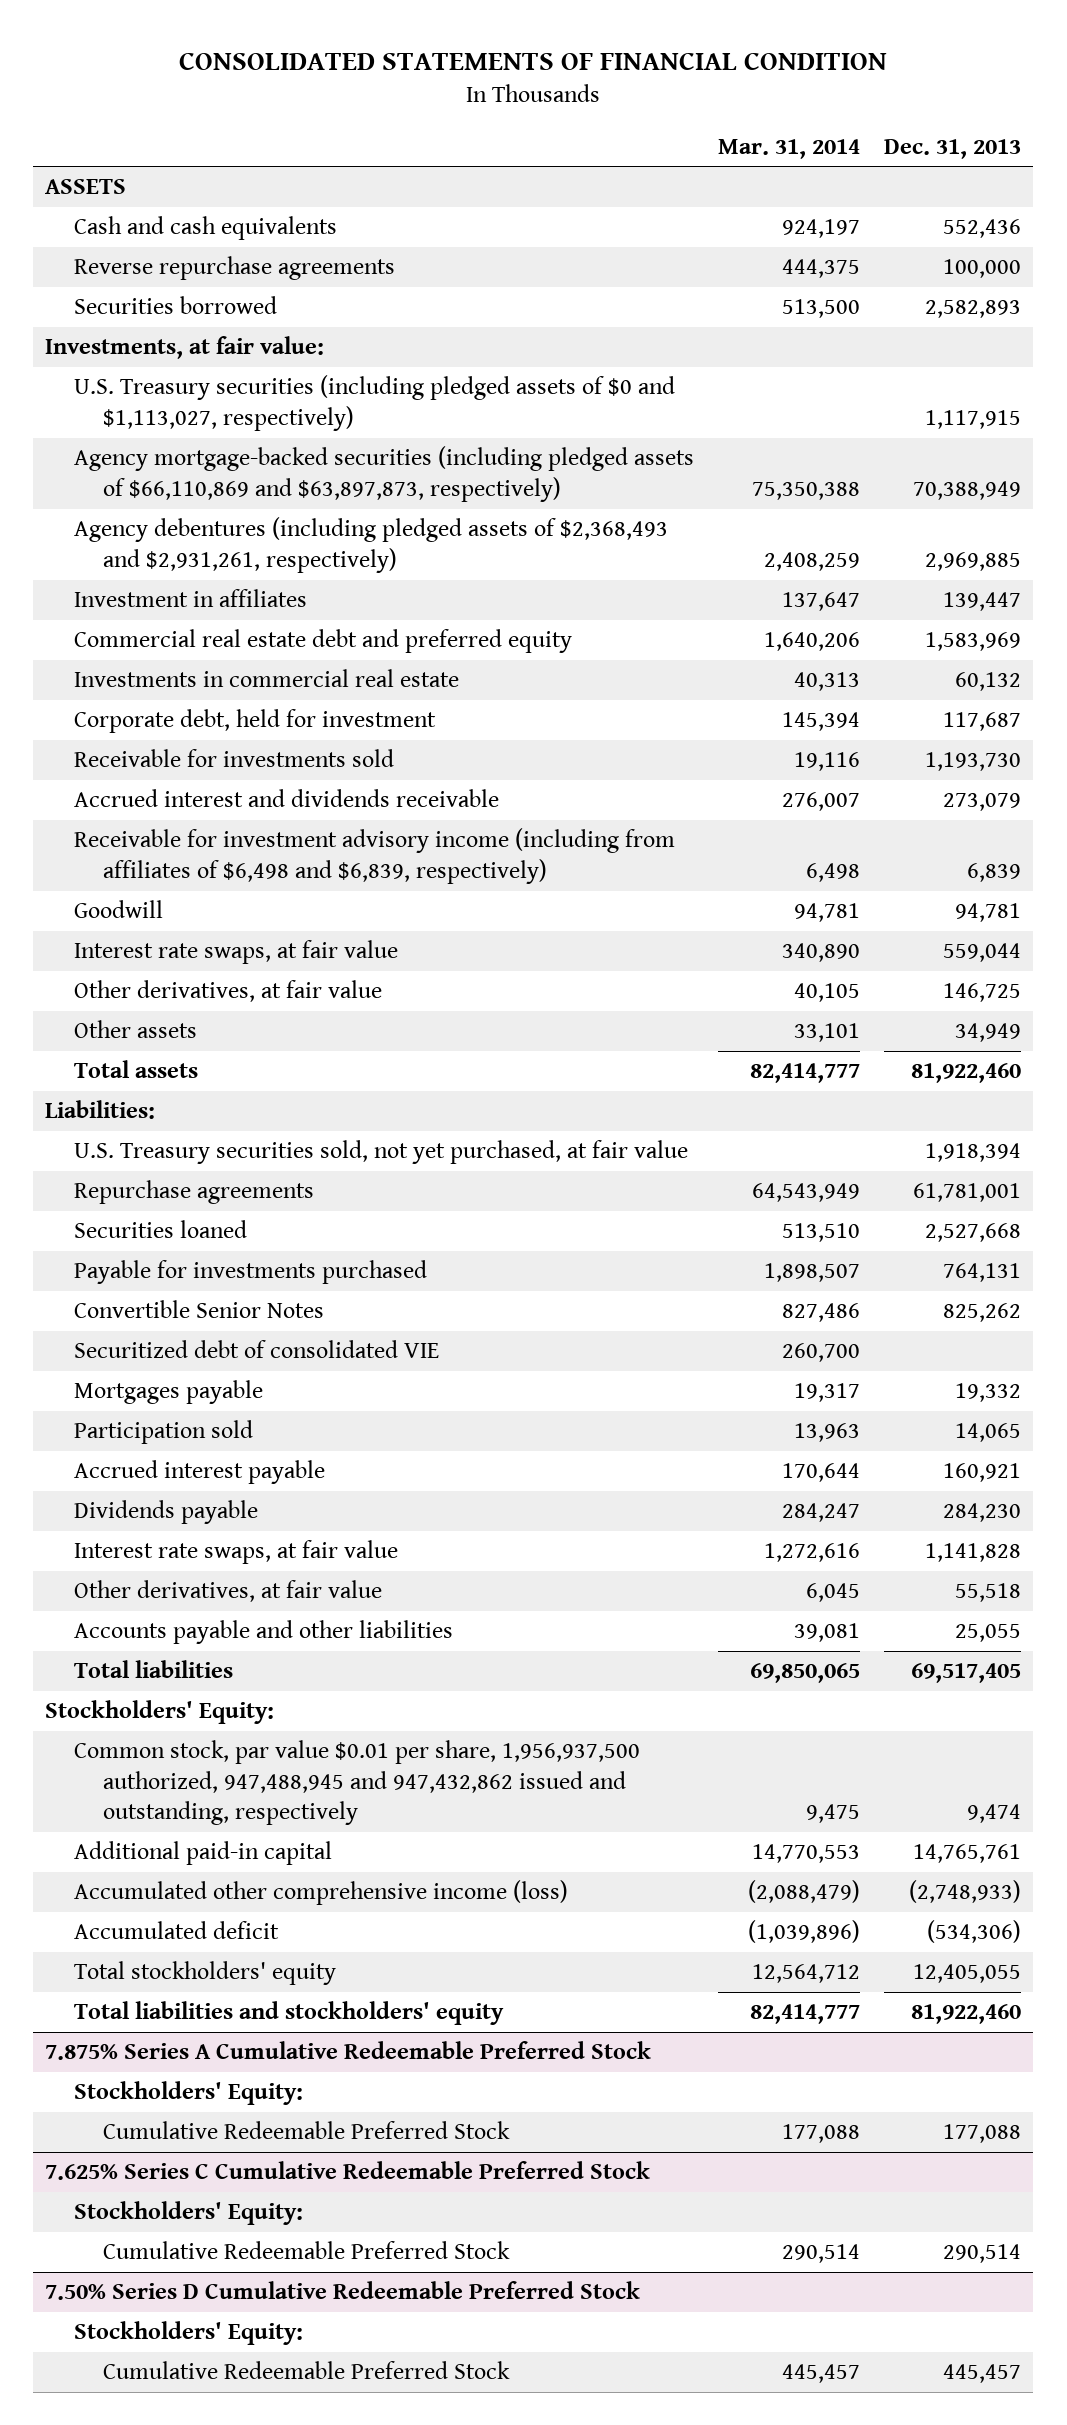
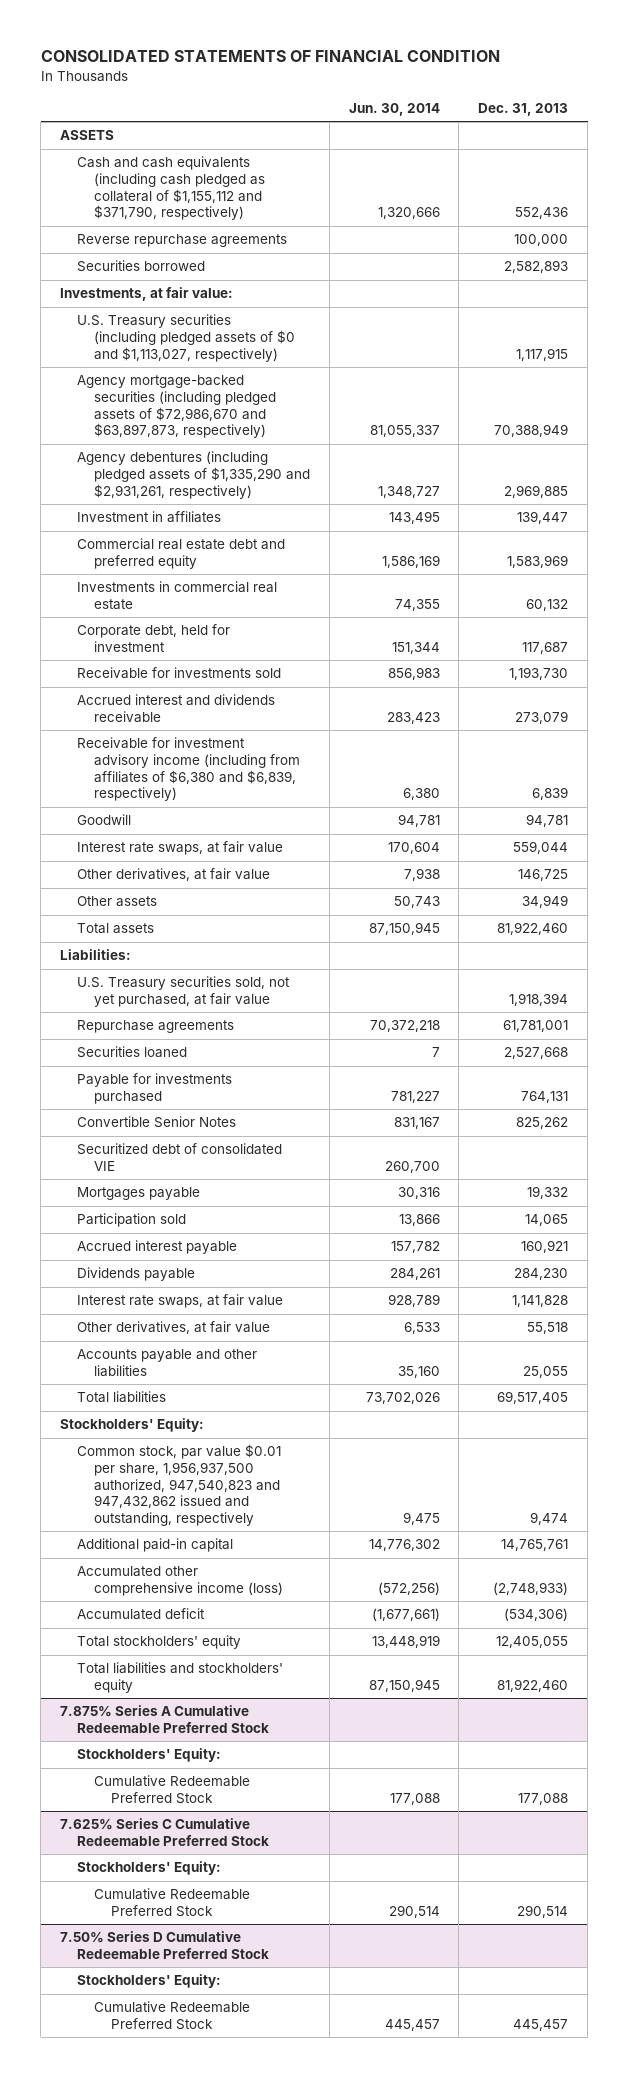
[718,138,861,159] Mar. 31, 2014 -> none
none -> [348,102,440,116] Jun. 30, 2014
[74,216,338,241] Cash and cash equivalents -> [77,156,265,221] Cash and cash equivalents (including cash pledged as collateral of $1,155,112 and $371,790, respectively)
[74,446,695,502] Agency mortgage-backed securities (including pledged assets of $66,110,869 and $63,897,873, respectively) -> [77,375,276,439] Agency mortgage-backed securities (including pledged assets of $72,986,670 and $63,897,873, respectively)
[74,517,669,573] Agency debentures (including pledged assets of $2,368,493 and $2,931,261, respectively) -> [77,451,310,499] Agency debentures (including pledged assets of $1,335,290 and $2,931,261, respectively)
[74,828,676,884] Receivable for investment advisory income (including from affiliates of $6,498 and $6,839, respectively) -> [77,737,300,802] Receivable for investment advisory income (including from affiliates of $6,380 and $6,839, respectively)
[74,1740,641,1826] Common stock, par value $0.01 per share, 1,956,937,500 authorized, 947,488,945 and 947,432,862 issued and outstanding, respectively -> [77,1444,282,1526] Common stock, par value $0.01 per share, 1,956,937,500 authorized, 947,540,823 and 947,432,862 issued and outstanding, respectively

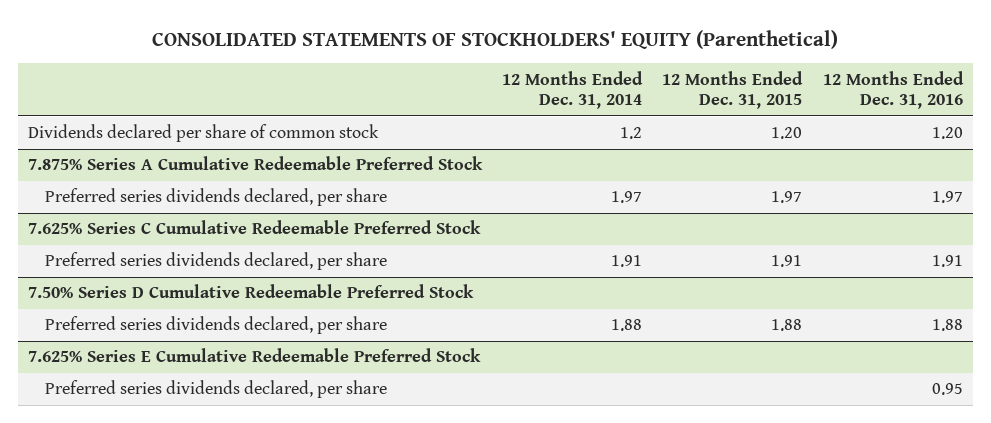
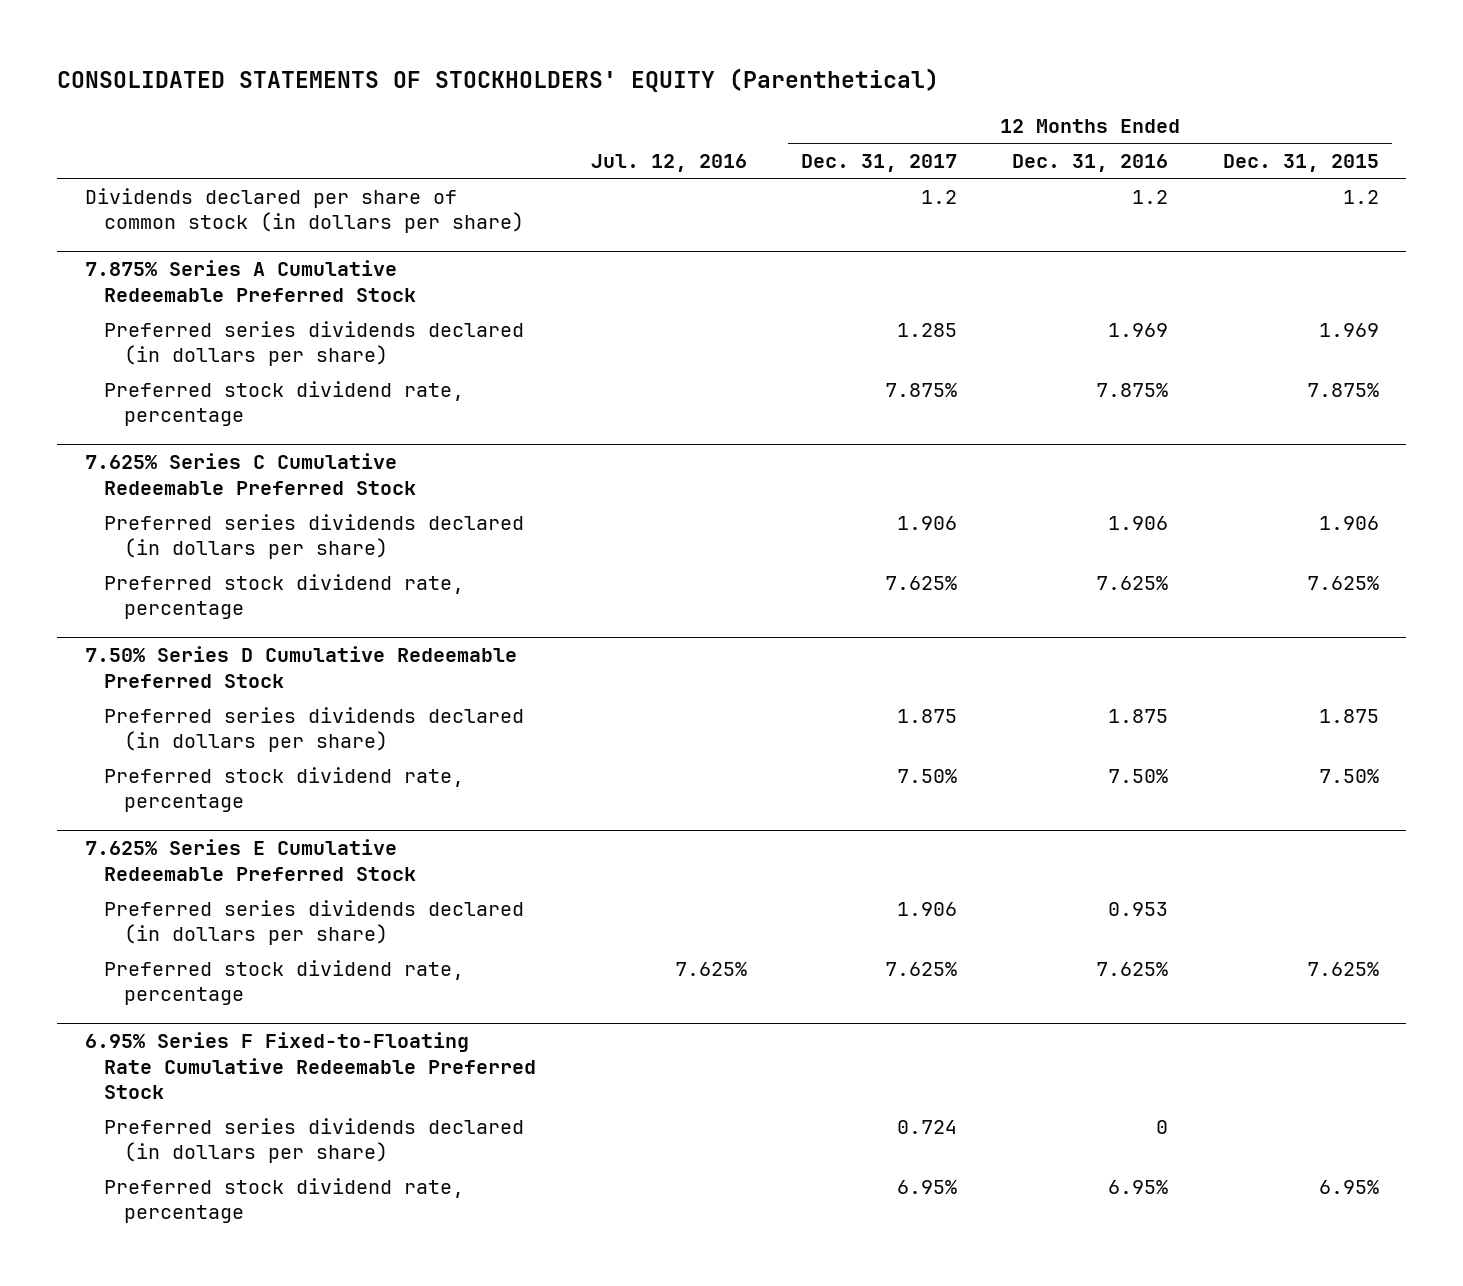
[502,70,644,110] 12 Months Ended Dec. 31, 2014 -> none
none -> [590,153,747,172] Jul. 12, 2016
none -> [801,153,958,172] Dec. 31, 2017
[28,124,380,143] Dividends declared per share of common stock -> [84,187,525,233] Dividends declared per share of common stock (in dollars per share)
[771,127,803,140] 1.20 -> [1342,189,1379,204] 1.2
[931,127,963,140] 1.20 -> [1132,189,1169,204] 1.2
[44,188,387,207] Preferred series dividends declared, per share -> [104,320,525,366] Preferred series dividends declared (in dollars per share)
[771,191,803,204] 1.97 -> [1318,322,1379,337] 1.969
[931,191,963,204] 1.97 -> [1108,322,1169,337] 1.969
none -> [104,380,465,426] Preferred stock dividend rate, percentage
[44,252,387,271] Preferred series dividends declared, per share -> [104,513,525,559] Preferred series dividends declared (in dollars per share)
[771,255,803,268] 1.91 -> [1318,515,1379,530] 1.906
[931,255,963,268] 1.91 -> [1108,515,1169,530] 1.906
none -> [104,573,465,619] Preferred stock dividend rate, percentage
[44,316,387,335] Preferred series dividends declared, per share -> [104,706,525,752] Preferred series dividends declared (in dollars per share)
[771,319,803,332] 1.88 -> [1318,708,1379,723] 1.875
[931,319,963,332] 1.88 -> [1108,708,1169,723] 1.875
none -> [104,766,465,812] Preferred stock dividend rate, percentage
[44,380,387,399] Preferred series dividends declared, per share -> [104,899,525,945] Preferred series dividends declared (in dollars per share)
[931,383,963,396] 0.95 -> [1108,901,1169,916] 0.953
none -> [104,959,465,1005] Preferred stock dividend rate, percentage
none -> [84,1032,537,1099] 6.95% Series F Fixed-to-Floating Rate Cumulative Redeemable Preferred Stock
none -> [104,1117,525,1163] Preferred series dividends declared (in dollars per share)
none -> [104,1177,465,1223] Preferred stock dividend rate, percentage

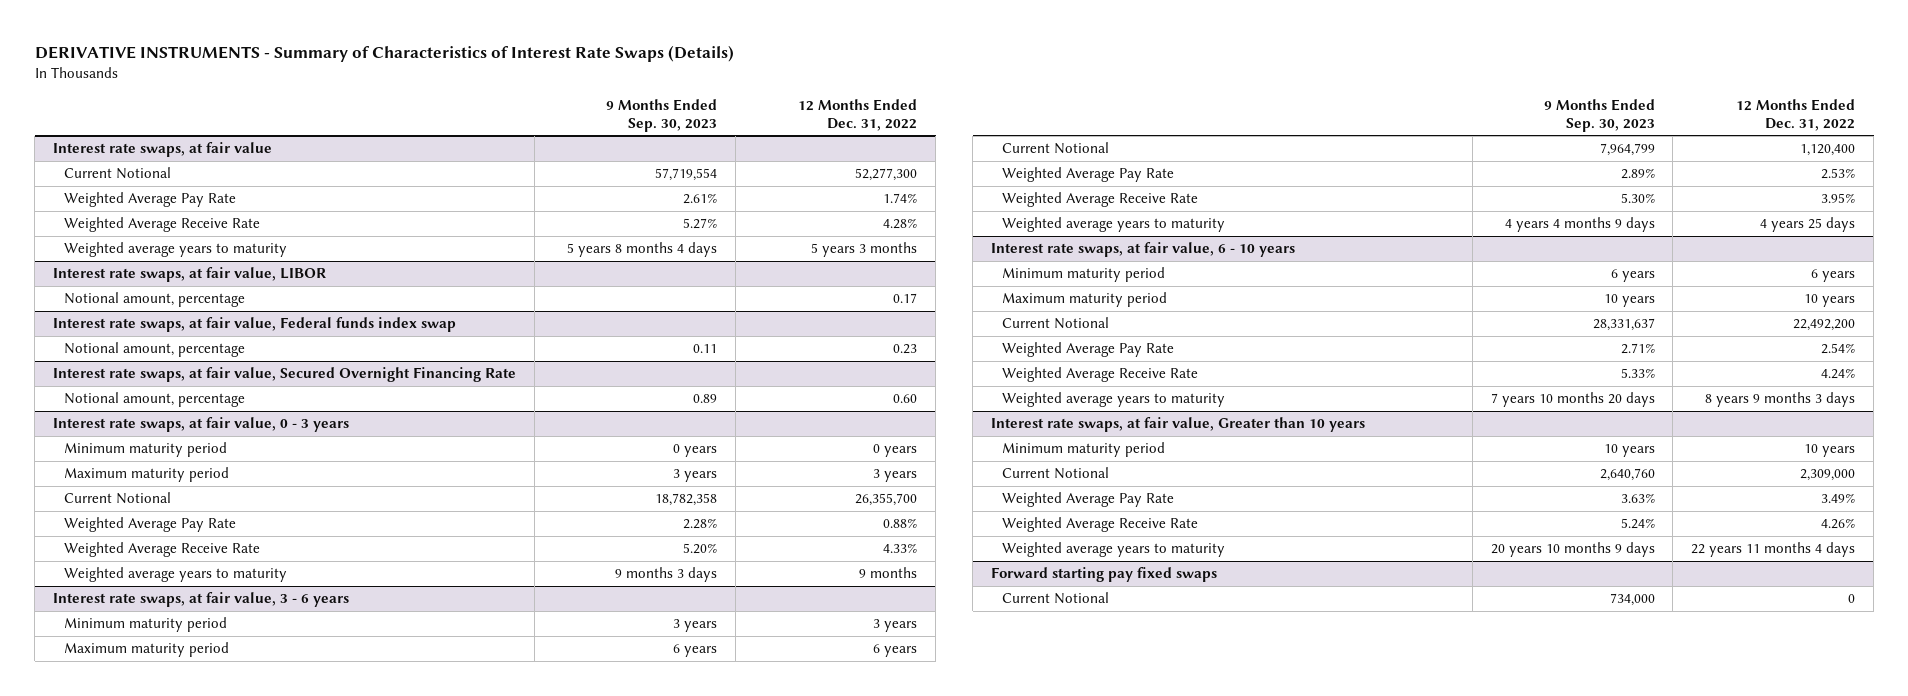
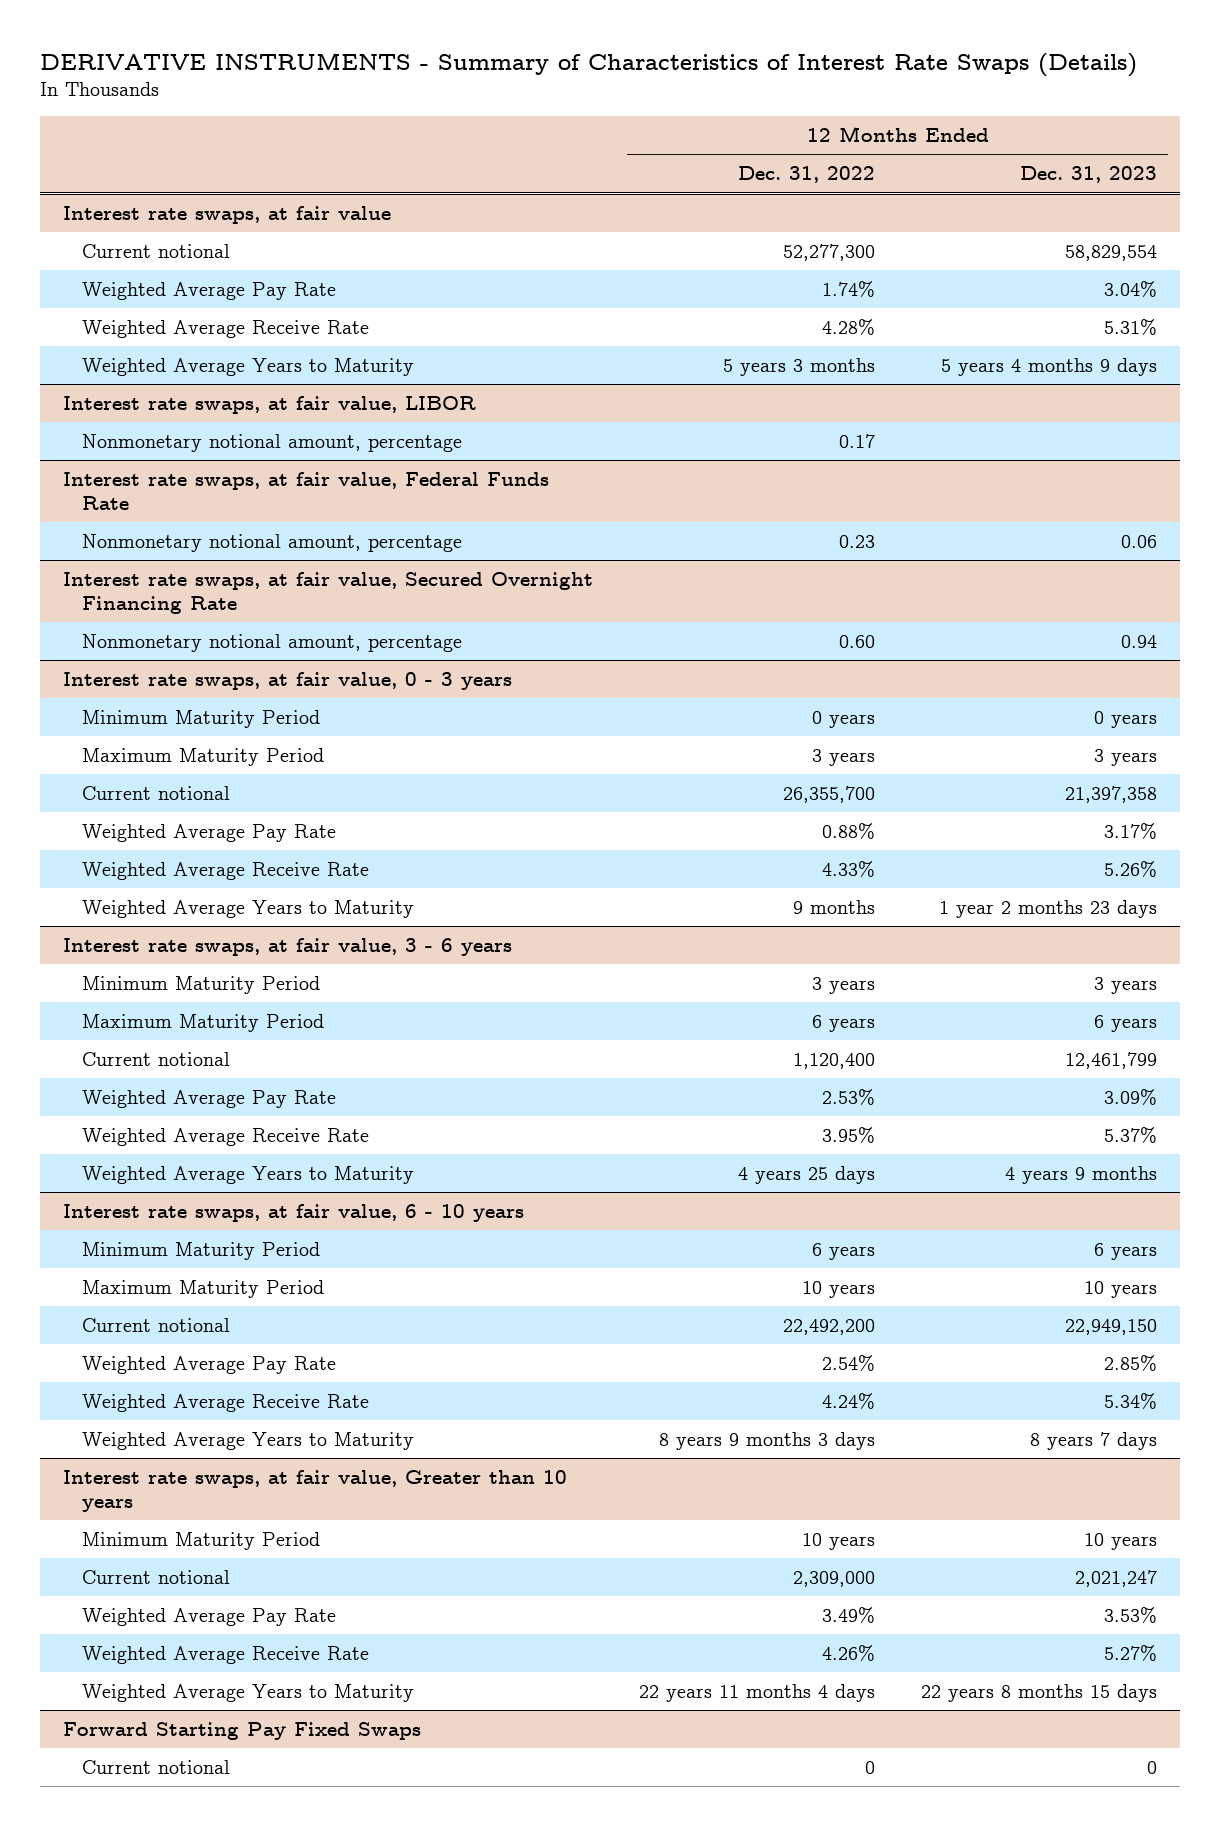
[605,98,717,132] 9 Months Ended Sep. 30, 2023 -> none
none -> [1019,166,1157,184] Dec. 31, 2023
[64,167,172,180] Current Notional -> [81,243,230,258] Current notional
[64,242,288,258] Weighted average years to maturity -> [81,357,414,376] Weighted Average Years to Maturity
[64,292,246,308] Notional amount, percentage -> [81,433,462,452] Nonmonetary notional amount, percentage
[53,317,457,333] Interest rate swaps, at fair value, Federal funds index swap -> [62,471,549,510] Interest rate swaps, at fair value, Federal Funds Rate
[64,342,246,358] Notional amount, percentage -> [81,533,462,552] Nonmonetary notional amount, percentage
[64,392,246,408] Notional amount, percentage -> [81,633,462,652] Nonmonetary notional amount, percentage
[64,442,228,458] Minimum maturity period -> [81,709,320,728] Minimum Maturity Period
[64,467,230,483] Maximum maturity period -> [81,747,324,766] Maximum Maturity Period
[64,492,172,505] Current Notional -> [81,785,230,800] Current notional
[64,567,288,583] Weighted average years to maturity -> [81,899,414,918] Weighted Average Years to Maturity
[64,617,228,633] Minimum maturity period -> [81,975,320,994] Minimum Maturity Period
[64,642,230,658] Maximum maturity period -> [81,1013,324,1032] Maximum Maturity Period
[1002,142,1110,155] Current Notional -> [81,1051,230,1066] Current notional
[1002,217,1226,233] Weighted average years to maturity -> [81,1165,414,1184] Weighted Average Years to Maturity
[1002,267,1166,283] Minimum maturity period -> [81,1241,320,1260] Minimum Maturity Period
[1002,292,1168,308] Maximum maturity period -> [81,1279,324,1298] Maximum Maturity Period
[1002,317,1110,330] Current Notional -> [81,1317,230,1332] Current notional
[1002,392,1226,408] Weighted average years to maturity -> [81,1431,414,1450] Weighted Average Years to Maturity
[1002,442,1166,458] Minimum maturity period -> [81,1531,320,1550] Minimum Maturity Period
[1002,467,1110,480] Current Notional -> [81,1569,230,1584] Current notional
[1002,542,1226,558] Weighted average years to maturity -> [81,1683,414,1702] Weighted Average Years to Maturity
[990,567,1217,583] Forward starting pay fixed swaps -> [62,1721,421,1740] Forward Starting Pay Fixed Swaps
[1002,592,1110,605] Current Notional -> [81,1759,230,1774] Current notional

